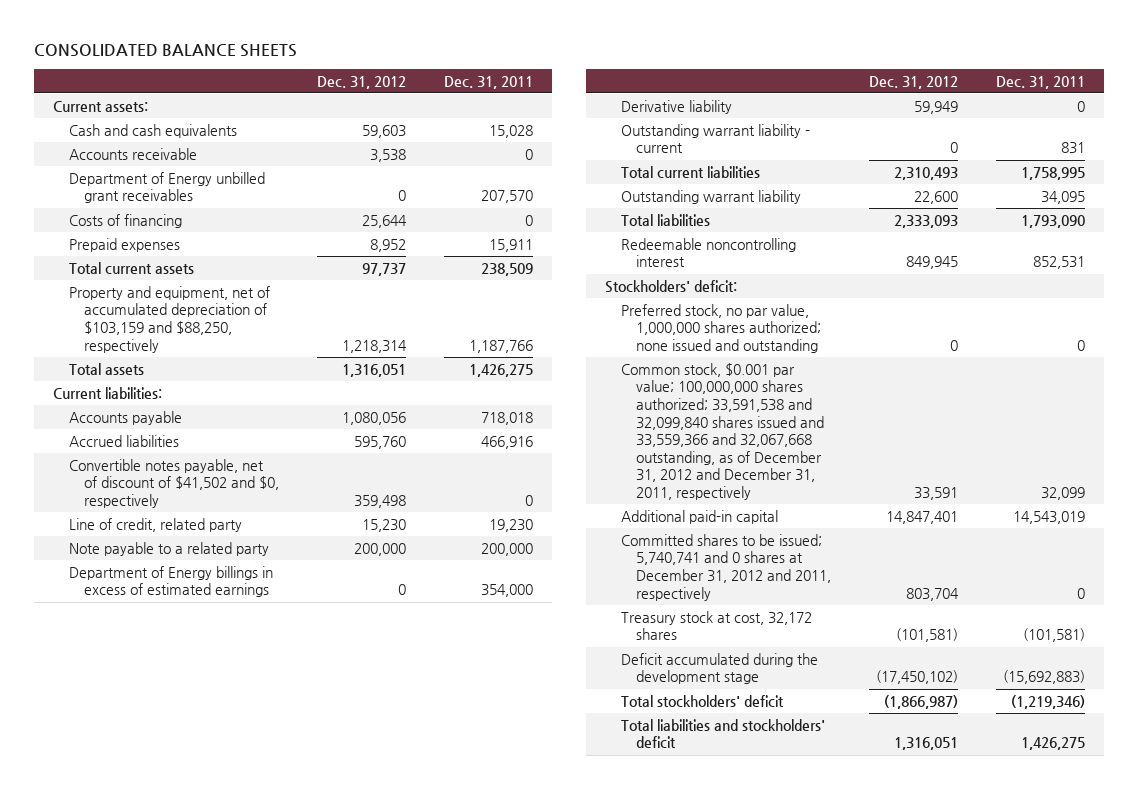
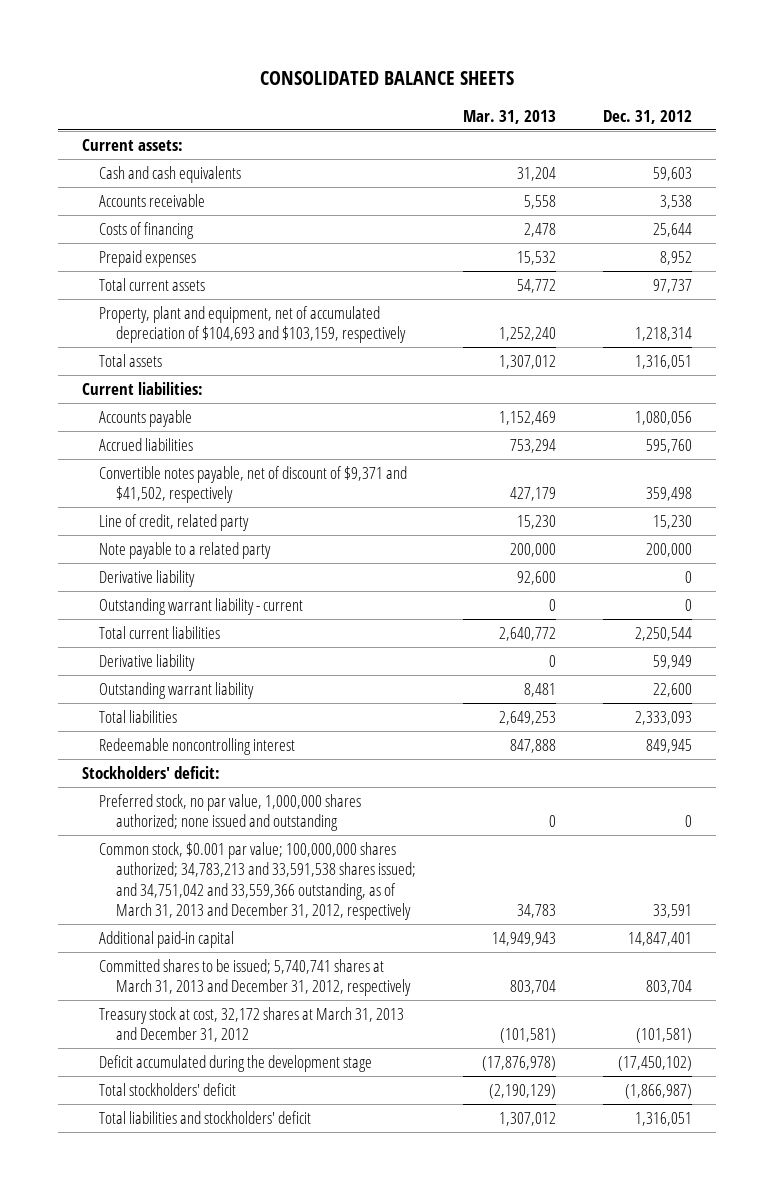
[443,75,533,89] Dec. 31, 2011 -> none
none -> [463,109,557,124] Mar. 31, 2013
[68,171,265,204] Department of Energy unbilled grant receivables -> none
[68,285,270,353] Property and equipment, net of accumulated depreciation of $103,159 and $88,250, respectively -> [99,306,407,344] Property, plant and equipment, net of accumulated depreciation of $104,693 and $103,159, respectively
[68,458,280,509] Convertible notes payable, net of discount of $41,502 and $0, respectively -> [99,466,408,504] Convertible notes payable, net of discount of $9,371 and $41,502, respectively
[68,565,273,598] Department of Energy billings in excess of estimated earnings -> none
none -> [99,570,196,588] Derivative liability
[894,166,959,180] 2,310,493 -> [635,627,693,642] 2,250,544
[620,99,732,114] Derivative liability -> [99,654,196,672] Derivative liability
[620,362,825,500] Common stock, $0.001 par value; 100,000,000 shares authorized; 33,591,538 and 32,099,840 shares issued and 33,559,366 and 32,067,668 outstanding, as of December 31, 2012 and December 31, 2011, respectively -> [99,842,417,921] Common stock, $0.001 par value; 100,000,000 shares authorized; 34,783,213 and 33,591,538 shares issued; and 34,751,042 and 33,559,366 outstanding, as of March 31, 2013 and December 31, 2012, respectively
[620,533,832,601] Committed shares to be issued; 5,740,741 and 0 shares at December 31, 2012 and 2011, respectively -> [99,959,412,997] Committed shares to be issued; 5,740,741 shares at March 31, 2013 and December 31, 2012, respectively
[620,610,812,641] Treasury stock at cost, 32,172 shares -> [99,1007,405,1043] Treasury stock at cost, 32,172 shares at March 31, 2013 and December 31, 2012

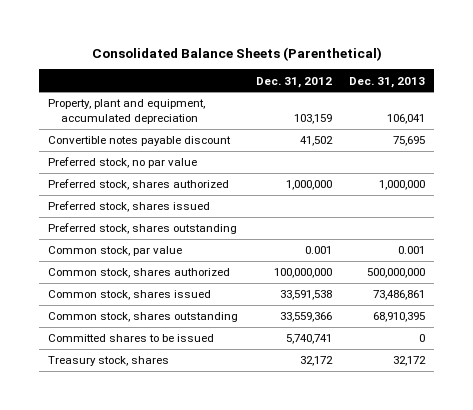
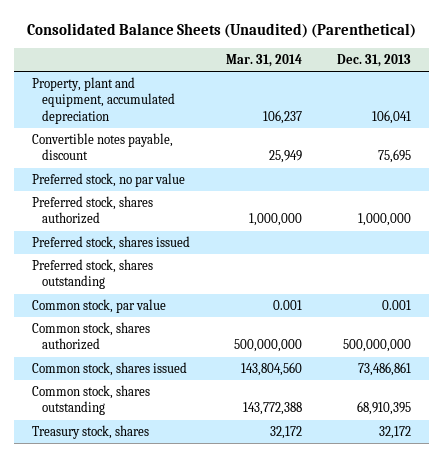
[91,46,382,61] Consolidated Balance Sheets (Parenthetical) -> [26,22,416,38] Consolidated Balance Sheets (Unaudited) (Parenthetical)
[255,76,332,88] Dec. 31, 2012 -> none
none -> [225,53,302,67] Mar. 31, 2014
[48,136,232,147] Convertible notes payable discount -> [32,133,174,161] Convertible notes payable, discount
[48,334,215,343] Committed shares to be issued -> none

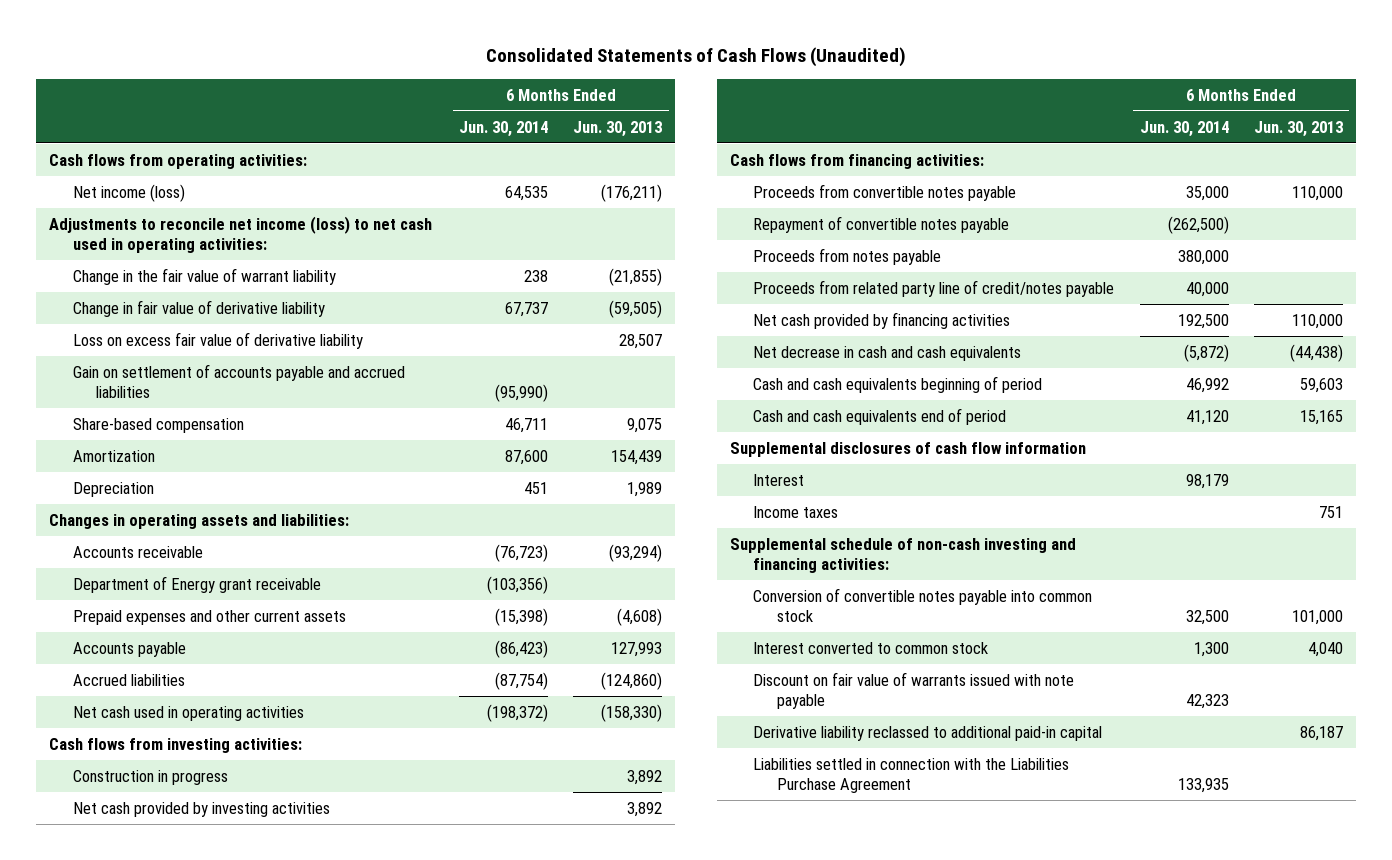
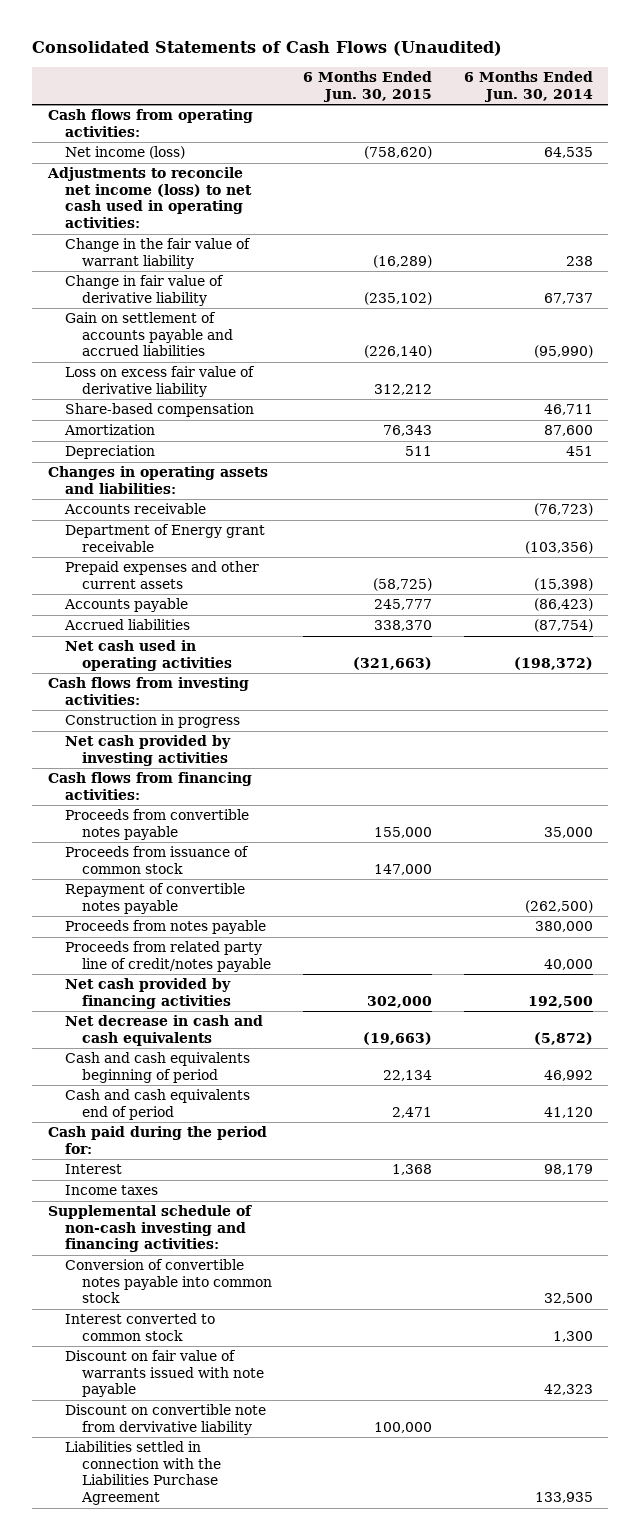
[573,120,663,137] Jun. 30, 2013 -> none
none -> [303,70,433,102] 6 Months Ended Jun. 30, 2015
[72,331,363,349] Loss on excess fair value of derivative liability -> [64,366,255,397] Loss on excess fair value of derivative liability
none -> [64,846,249,874] Proceeds from issuance of common stock
[729,441,1086,457] Supplemental disclosures of cash flow information -> none
none -> [47,1126,267,1154] Cash paid during the period for:
[753,725,1103,741] Derivative liability reclassed to additional paid-in capital -> none
none -> [64,1404,266,1435] Discount on convertible note from dervivative liability

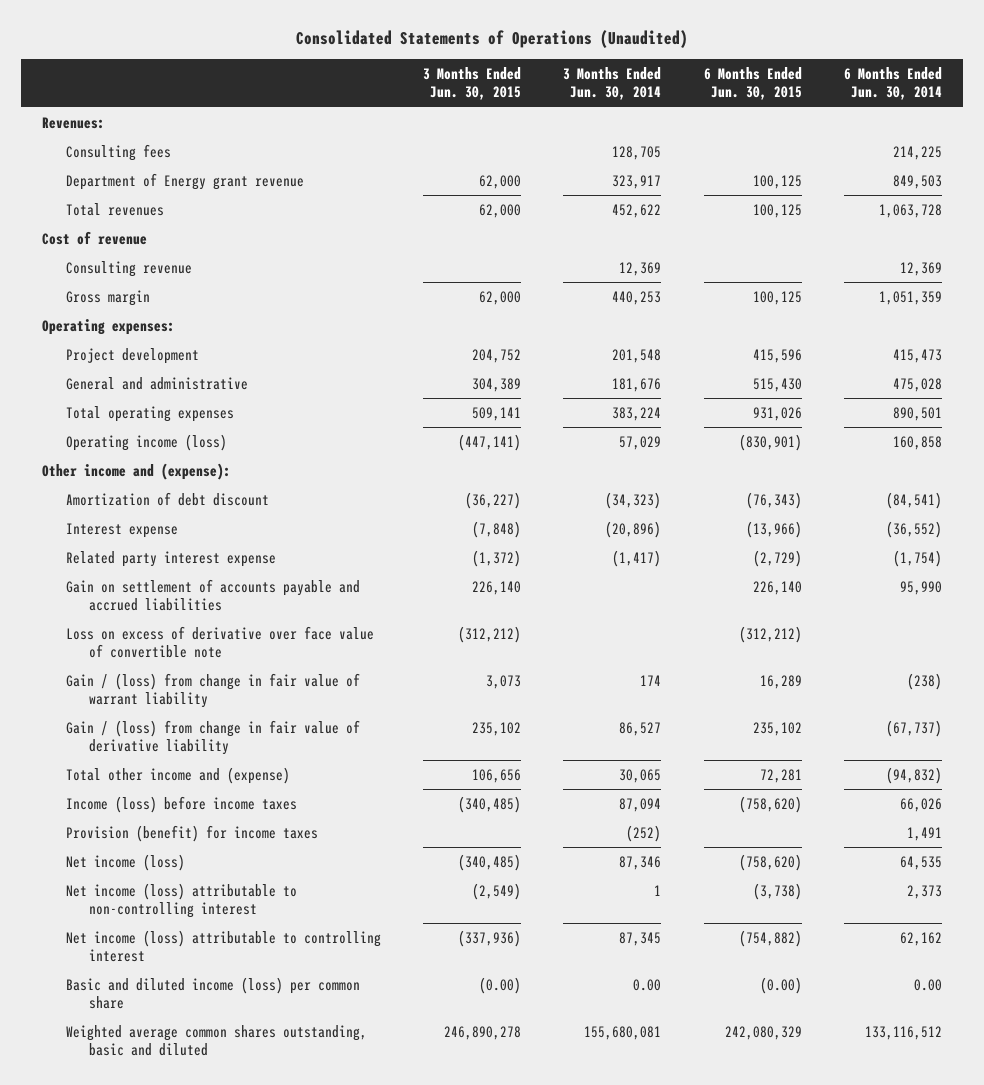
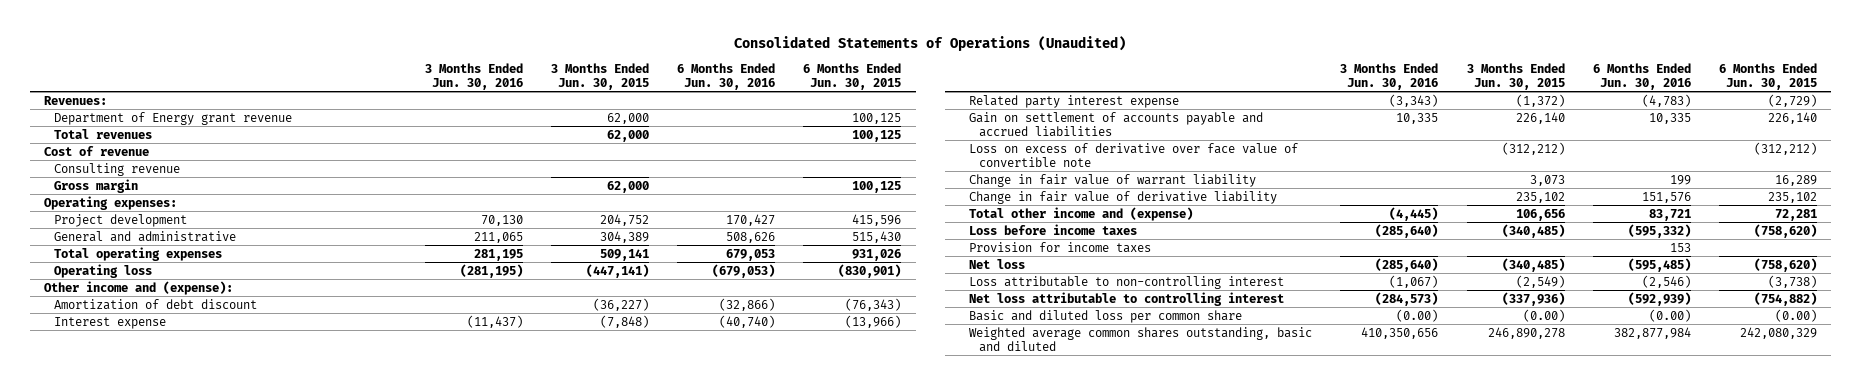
[563,66,662,101] 3 Months Ended Jun. 30, 2014 -> none
[844,66,943,101] 6 Months Ended Jun. 30, 2014 -> none
none -> [424,62,523,90] 3 Months Ended Jun. 30, 2016
none -> [677,62,776,90] 6 Months Ended Jun. 30, 2016
[65,143,171,161] Consulting fees -> none
[65,433,227,451] Operating income (loss) -> [53,263,152,278] Operating loss
[65,672,360,709] Gain / (loss) from change in fair value of warrant liability -> [969,173,1257,187] Change in fair value of warrant liability
[65,719,360,756] Gain / (loss) from change in fair value of derivative liability -> [969,190,1278,204] Change in fair value of derivative liability
[65,795,297,813] Income (loss) before income taxes -> [969,223,1138,235] Loss before income taxes
[65,824,318,842] Provision (benefit) for income taxes -> [969,241,1152,253] Provision for income taxes
[65,853,185,871] Net income (loss) -> [969,258,1026,269] Net loss
[65,882,297,919] Net income (loss) attributable to non-controlling interest -> [969,275,1285,289] Loss attributable to non-controlling interest
[65,929,381,963] Net income (loss) attributable to controlling interest -> [969,291,1285,306] Net loss attributable to controlling interest
[65,976,360,1010] Basic and diluted income (loss) per common share -> [969,309,1243,323] Basic and diluted loss per common share

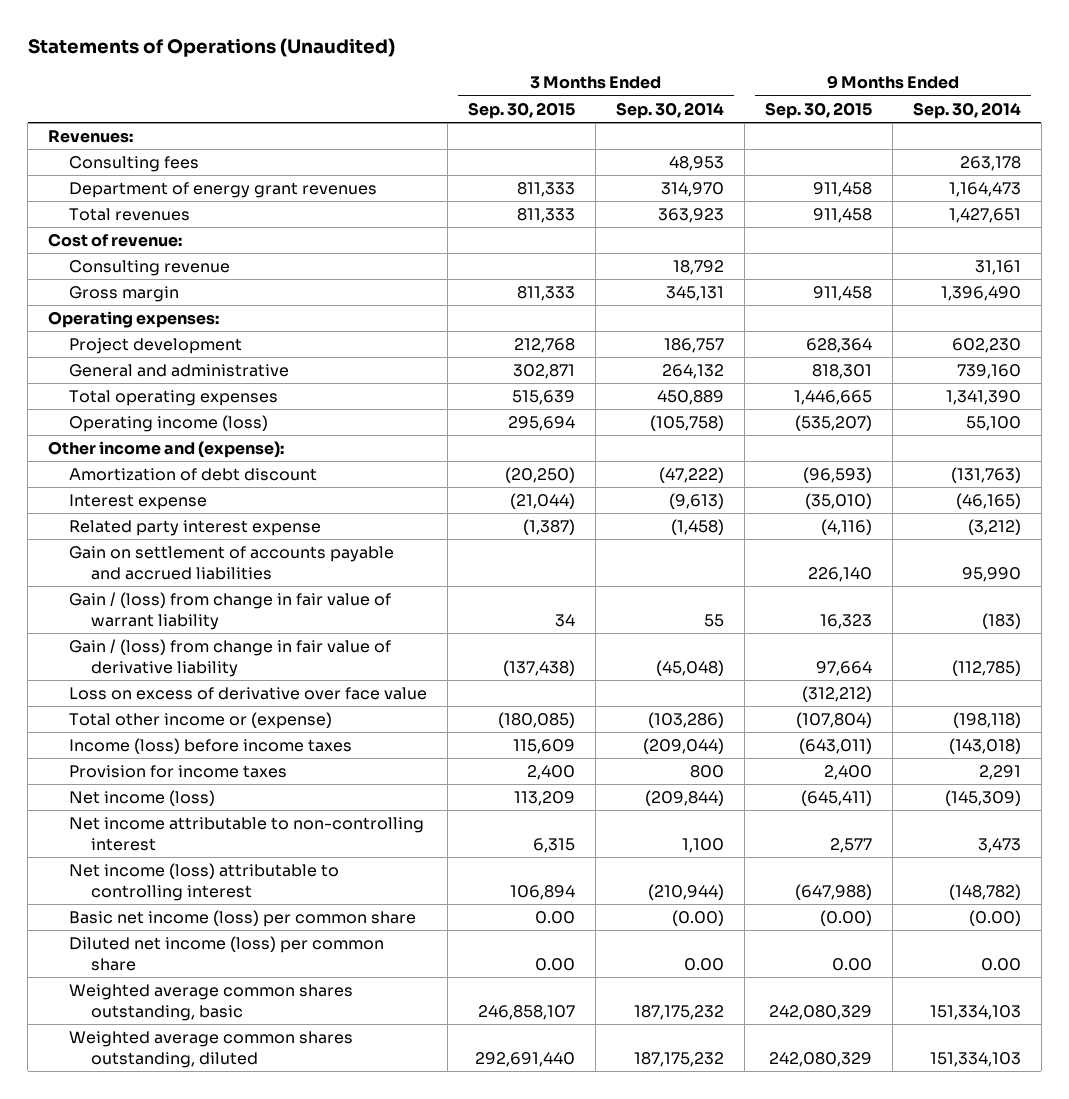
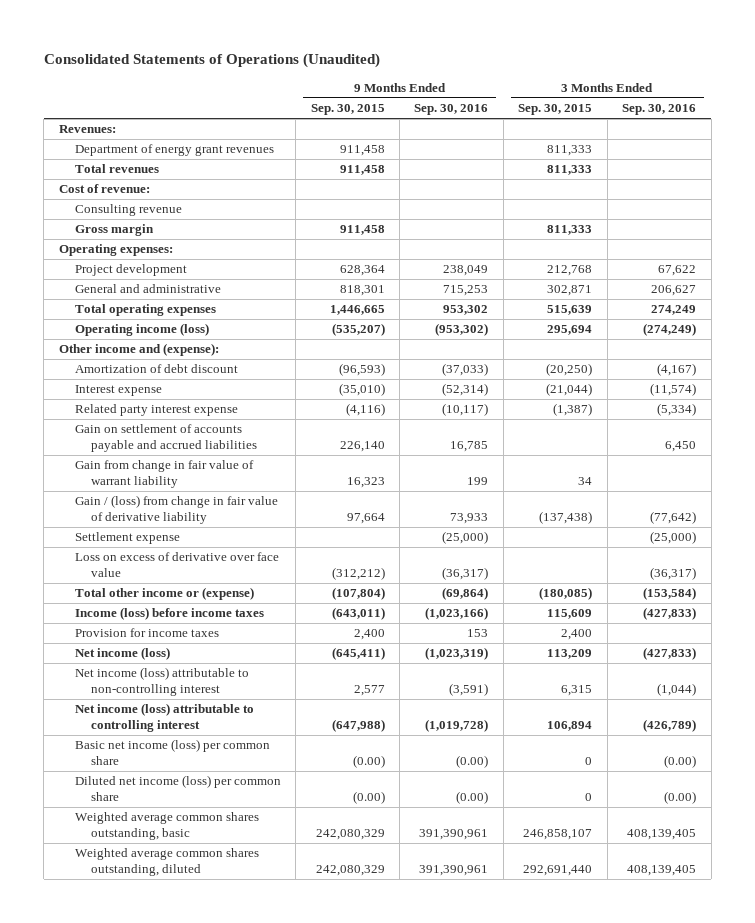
[27,38,395,58] Statements of Operations (Unaudited) -> [43,53,380,69] Consolidated Statements of Operations (Unaudited)
[616,101,725,119] Sep. 30, 2014 -> none
[912,101,1021,119] Sep. 30, 2014 -> none
none -> [414,104,489,116] Sep. 30, 2016
none -> [622,104,697,116] Sep. 30, 2016
[69,156,200,173] Consulting fees -> none
[69,592,392,630] Gain / (loss) from change in fair value of warrant liability -> [74,460,254,488] Gain from change in fair value of warrant liability
none -> [74,532,180,545] Settlement expense
[69,817,425,851] Net income attributable to non-controlling interest -> [74,667,249,696] Net income (loss) attributable to non-controlling interest
[535,911,576,925] 0.00 -> [585,756,593,765] 0
[535,957,576,971] 0.00 -> [585,792,593,801] 0
[831,957,872,971] 0.00 -> [352,790,385,804] (0.00)

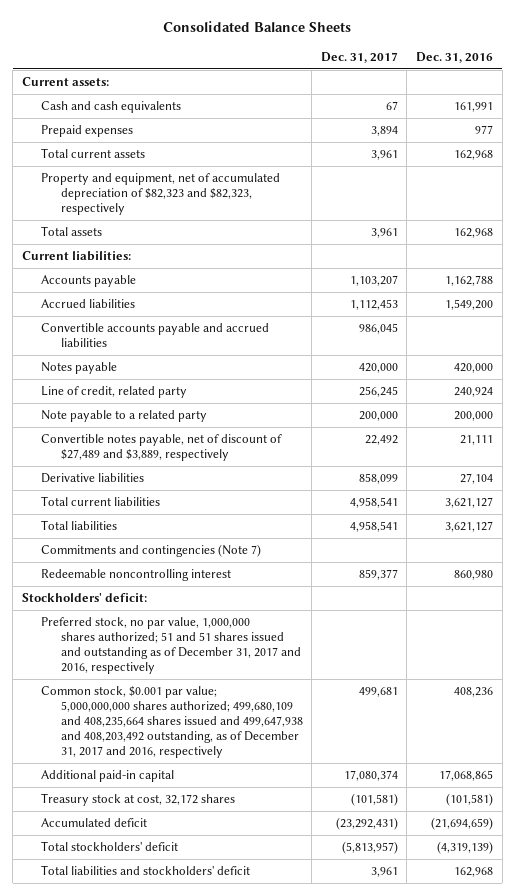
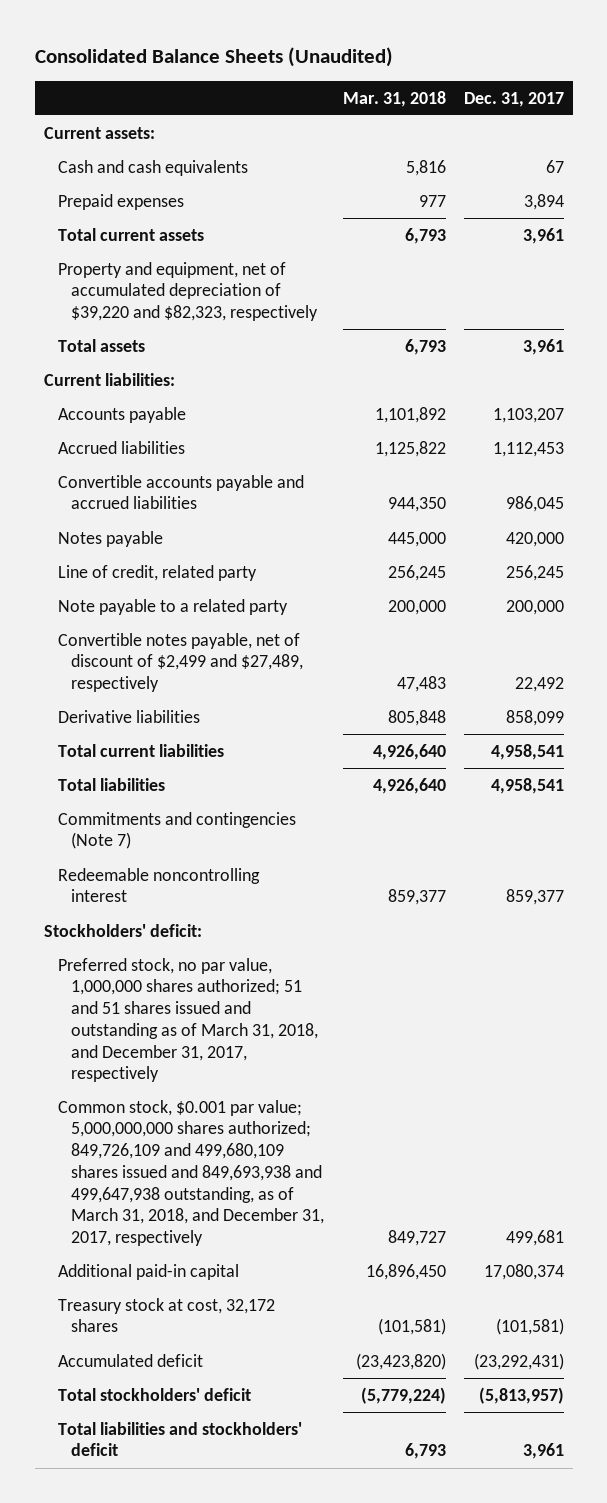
[163,21,352,33] Consolidated Balance Sheets -> [34,46,393,67] Consolidated Balance Sheets (Unaudited)
[415,52,493,64] Dec. 31, 2016 -> none
none -> [342,90,446,107] Mar. 31, 2018
[41,172,281,216] Property and equipment, net of accumulated depreciation of $82,323 and $82,323, respectively -> [57,261,319,322] Property and equipment, net of accumulated depreciation of $39,220 and $82,323, respectively
[41,433,283,462] Convertible notes payable, net of discount of $27,489 and $3,889, respectively -> [57,632,304,693] Convertible notes payable, net of discount of $2,499 and $27,489, respectively
[41,616,301,675] Preferred stock, no par value, 1,000,000 shares authorized; 51 and 51 shares issued and outstanding as of December 31, 2017 and 2016, respectively -> [57,957,319,1083] Preferred stock, no par value, 1,000,000 shares authorized; 51 and 51 shares issued and outstanding as of March 31, 2018, and December 31, 2017, respectively
[41,685,303,759] Common stock, $0.001 par value; 5,000,000,000 shares authorized; 499,680,109 and 408,235,664 shares issued and 499,647,938 and 408,203,492 outstanding, as of December 31, 2017 and 2016, respectively -> [57,1099,325,1247] Common stock, $0.001 par value; 5,000,000,000 shares authorized; 849,726,109 and 499,680,109 shares issued and 849,693,938 and 499,647,938 outstanding, as of March 31, 2018, and December 31, 2017, respectively

